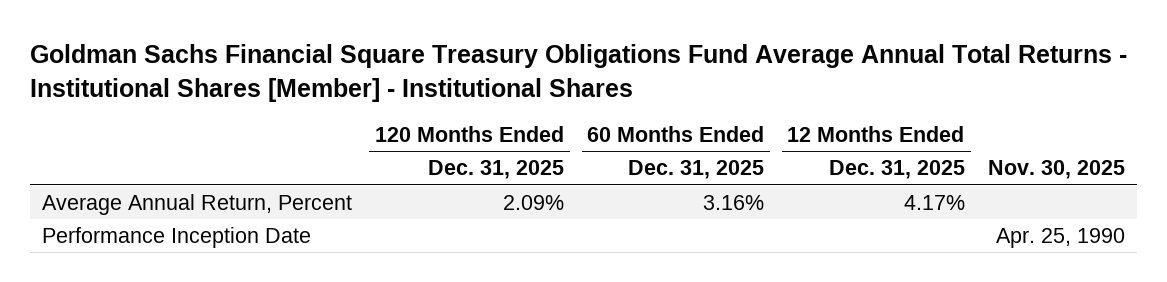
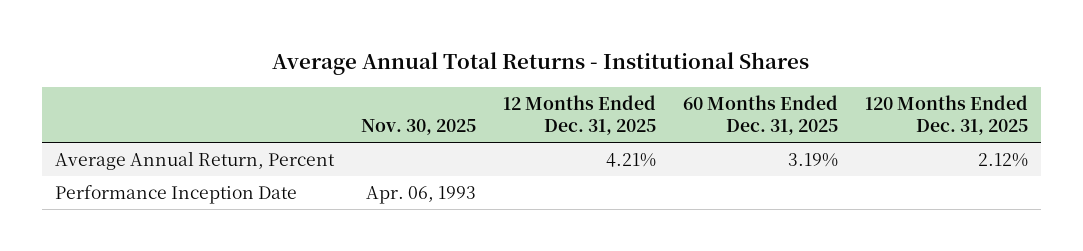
[29,44,1127,102] Goldman Sachs Financial Square Treasury Obligations Fund Average Annual Total Returns - Institutional Shares [Member] - Institutional Shares -> [272,52,810,76] Average Annual Total Returns - Institutional Shares
[503,194,565,210] 2.09% -> [977,153,1028,168] 2.12%
[703,194,765,210] 3.16% -> [787,153,838,168] 3.19%
[903,194,965,210] 4.17% -> [605,153,656,168] 4.21%
[996,227,1126,248] Apr. 25, 1990 -> [365,186,476,205] Apr. 06, 1993

